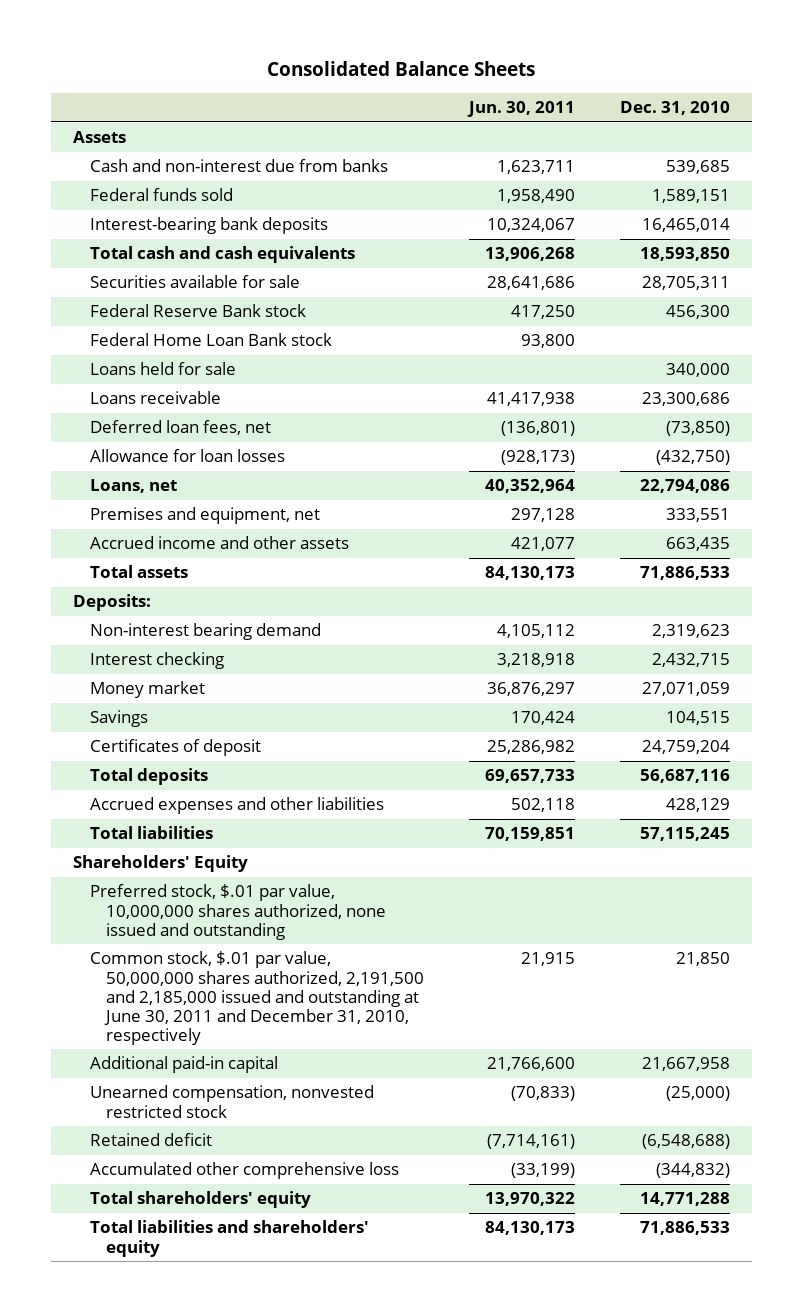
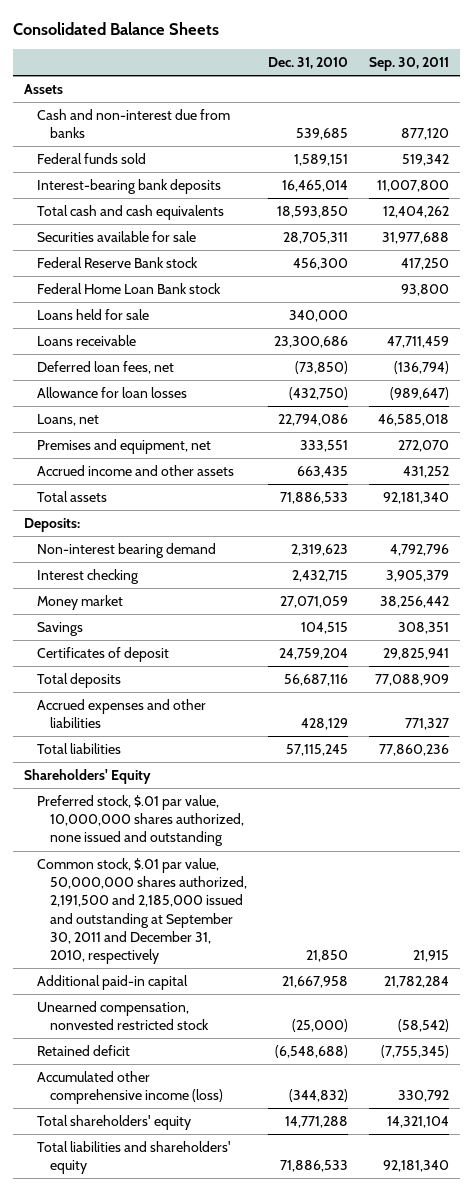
[466,101,575,118] Jun. 30, 2011 -> none
none -> [369,57,450,72] Sep. 30, 2011
[89,951,425,1045] Common stock, $.01 par value, 50,000,000 shares authorized, 2,191,500 and 2,185,000 issued and outstanding at June 30, 2011 and December 31, 2010, respectively -> [36,858,247,964] Common stock, $.01 par value, 50,000,000 shares authorized, 2,191,500 and 2,185,000 issued and outstanding at September 30, 2011 and December 31, 2010, respectively
[89,1162,399,1180] Accumulated other comprehensive loss -> [36,1071,223,1105] Accumulated other comprehensive income (loss)

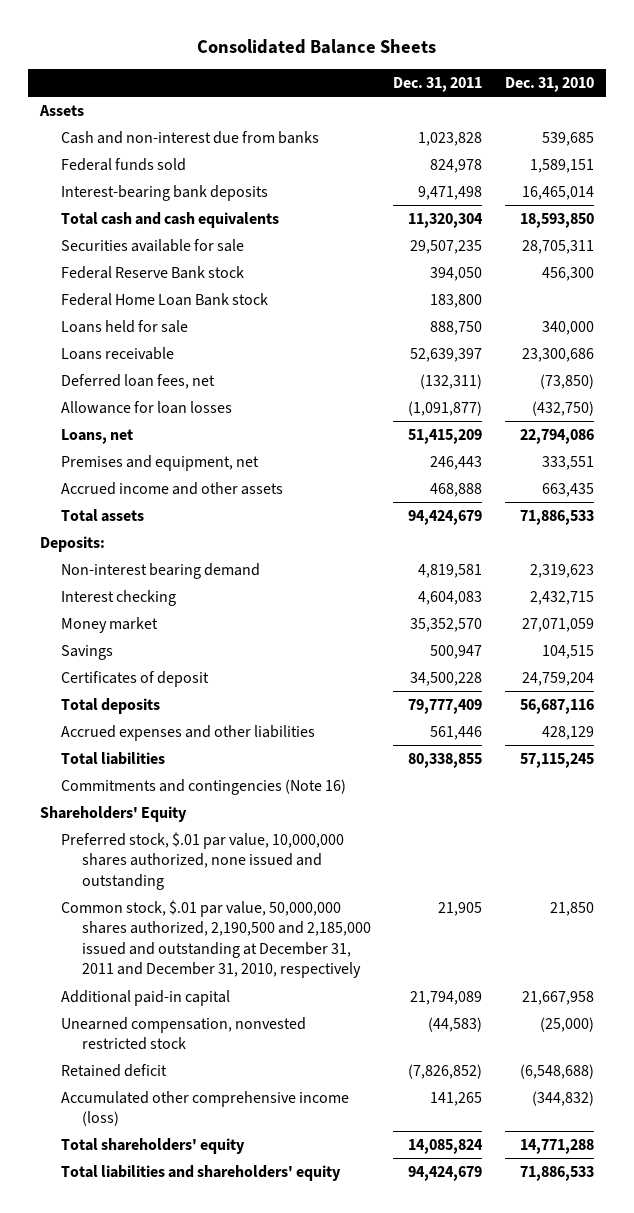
[369,57,450,72] Sep. 30, 2011 -> none
none -> [393,77,483,93] Dec. 31, 2011
none -> [60,778,346,795] Commitments and contingencies (Note 16)
[36,858,247,964] Common stock, $.01 par value, 50,000,000 shares authorized, 2,191,500 and 2,185,000 issued and outstanding at September 30, 2011 and December 31, 2010, respectively -> [60,899,371,979] Common stock, $.01 par value, 50,000,000 shares authorized, 2,190,500 and 2,185,000 issued and outstanding at December 31, 2011 and December 31, 2010, respectively

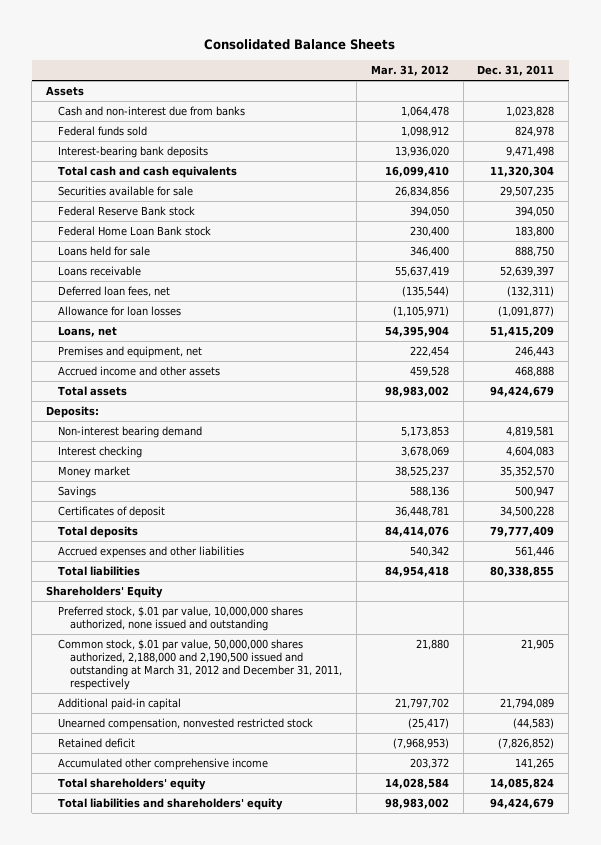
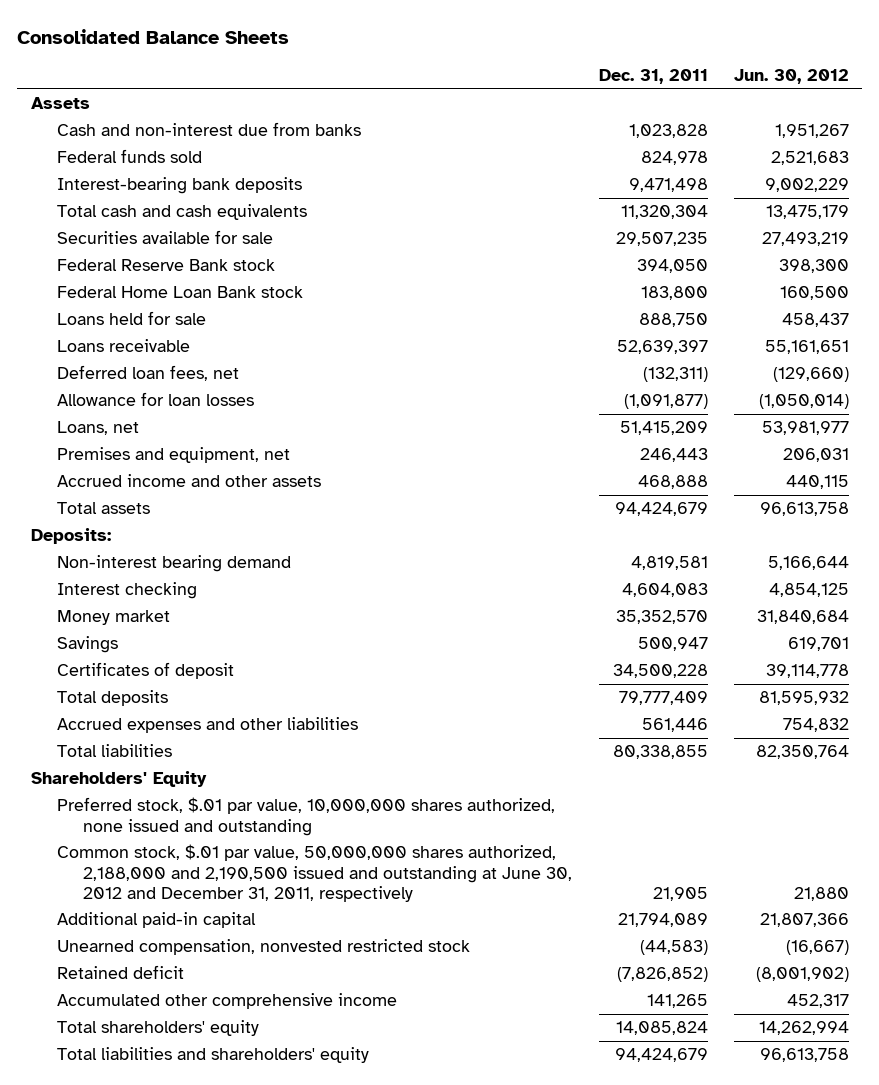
[370,65,449,77] Mar. 31, 2012 -> none
none -> [733,68,849,84] Jun. 30, 2012
[58,639,343,690] Common stock, $.01 par value, 50,000,000 shares authorized, 2,188,000 and 2,190,500 issued and outstanding at March 31, 2012 and December 31, 2011, respectively -> [56,844,573,902] Common stock, $.01 par value, 50,000,000 shares authorized, 2,188,000 and 2,190,500 issued and outstanding at June 30, 2012 and December 31, 2011, respectively

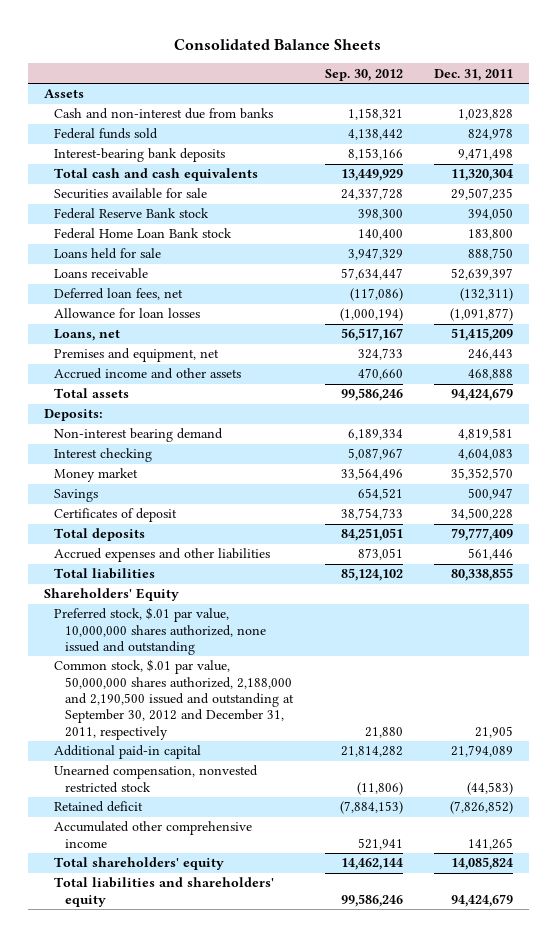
[733,68,849,84] Jun. 30, 2012 -> none
none -> [324,68,403,81] Sep. 30, 2012
[56,844,573,902] Common stock, $.01 par value, 50,000,000 shares authorized, 2,188,000 and 2,190,500 issued and outstanding at June 30, 2012 and December 31, 2011, respectively -> [54,659,295,740] Common stock, $.01 par value, 50,000,000 shares authorized, 2,188,000 and 2,190,500 issued and outstanding at September 30, 2012 and December 31, 2011, respectively

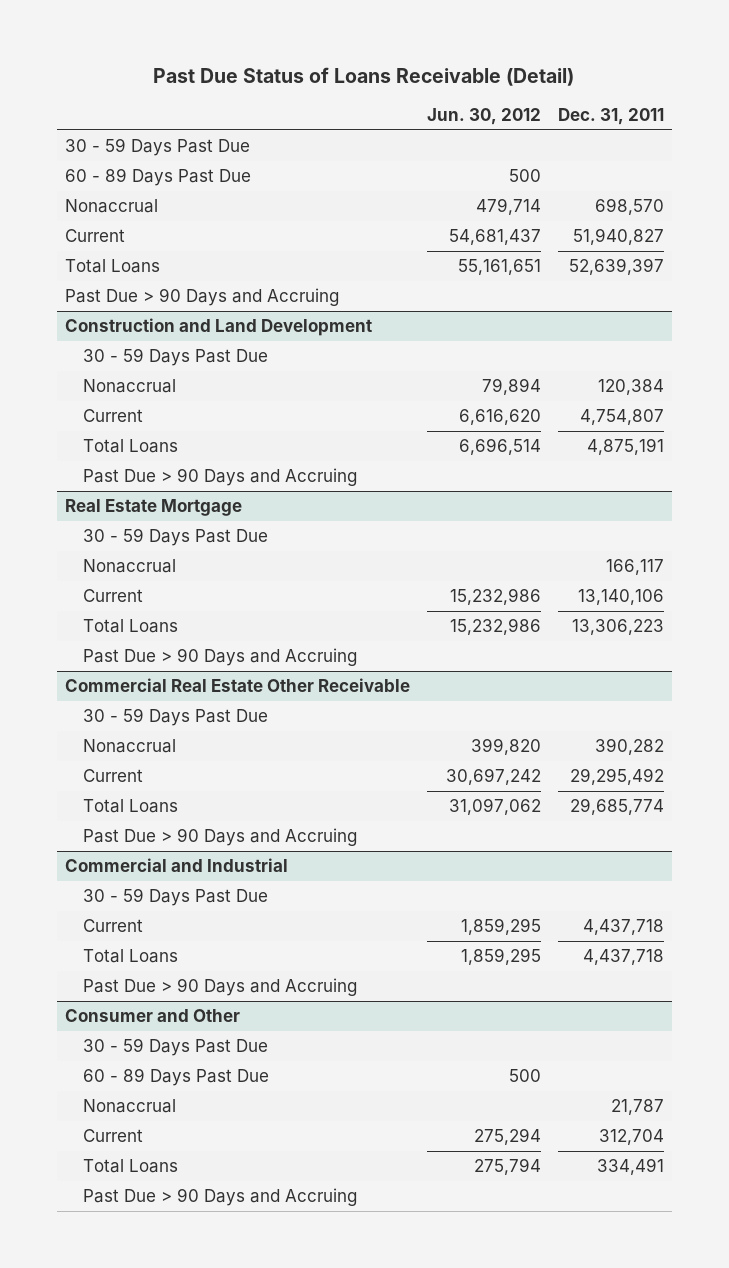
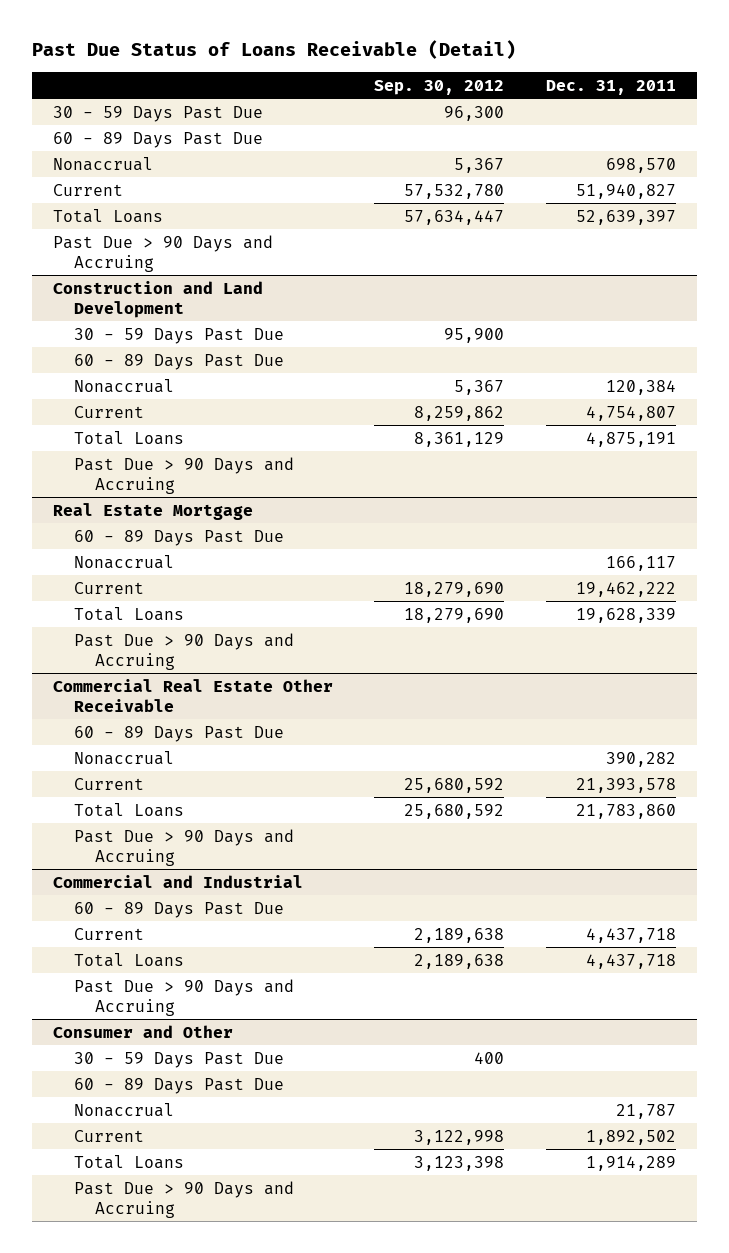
[426,107,541,125] Jun. 30, 2012 -> none
none -> [374,79,505,95] Sep. 30, 2012
none -> [73,353,284,370] 60 - 89 Days Past Due
[83,528,269,547] 30 - 59 Days Past Due -> none
none -> [73,529,284,546] 60 - 89 Days Past Due
[577,589,664,606] 13,140,106 -> [576,581,677,597] 19,462,222
[571,619,664,636] 13,306,223 -> [576,607,677,623] 19,628,339
[83,708,269,727] 30 - 59 Days Past Due -> none
none -> [73,725,284,742] 60 - 89 Days Past Due
[569,768,664,786] 29,295,492 -> [576,777,677,793] 21,393,578
[569,798,664,816] 29,685,774 -> [576,803,677,819] 21,783,860
[83,888,269,907] 30 - 59 Days Past Due -> none
none -> [73,901,284,918] 60 - 89 Days Past Due
[598,1129,664,1146] 312,704 -> [586,1129,677,1145] 1,892,502
[596,1158,664,1176] 334,491 -> [586,1155,677,1171] 1,914,289

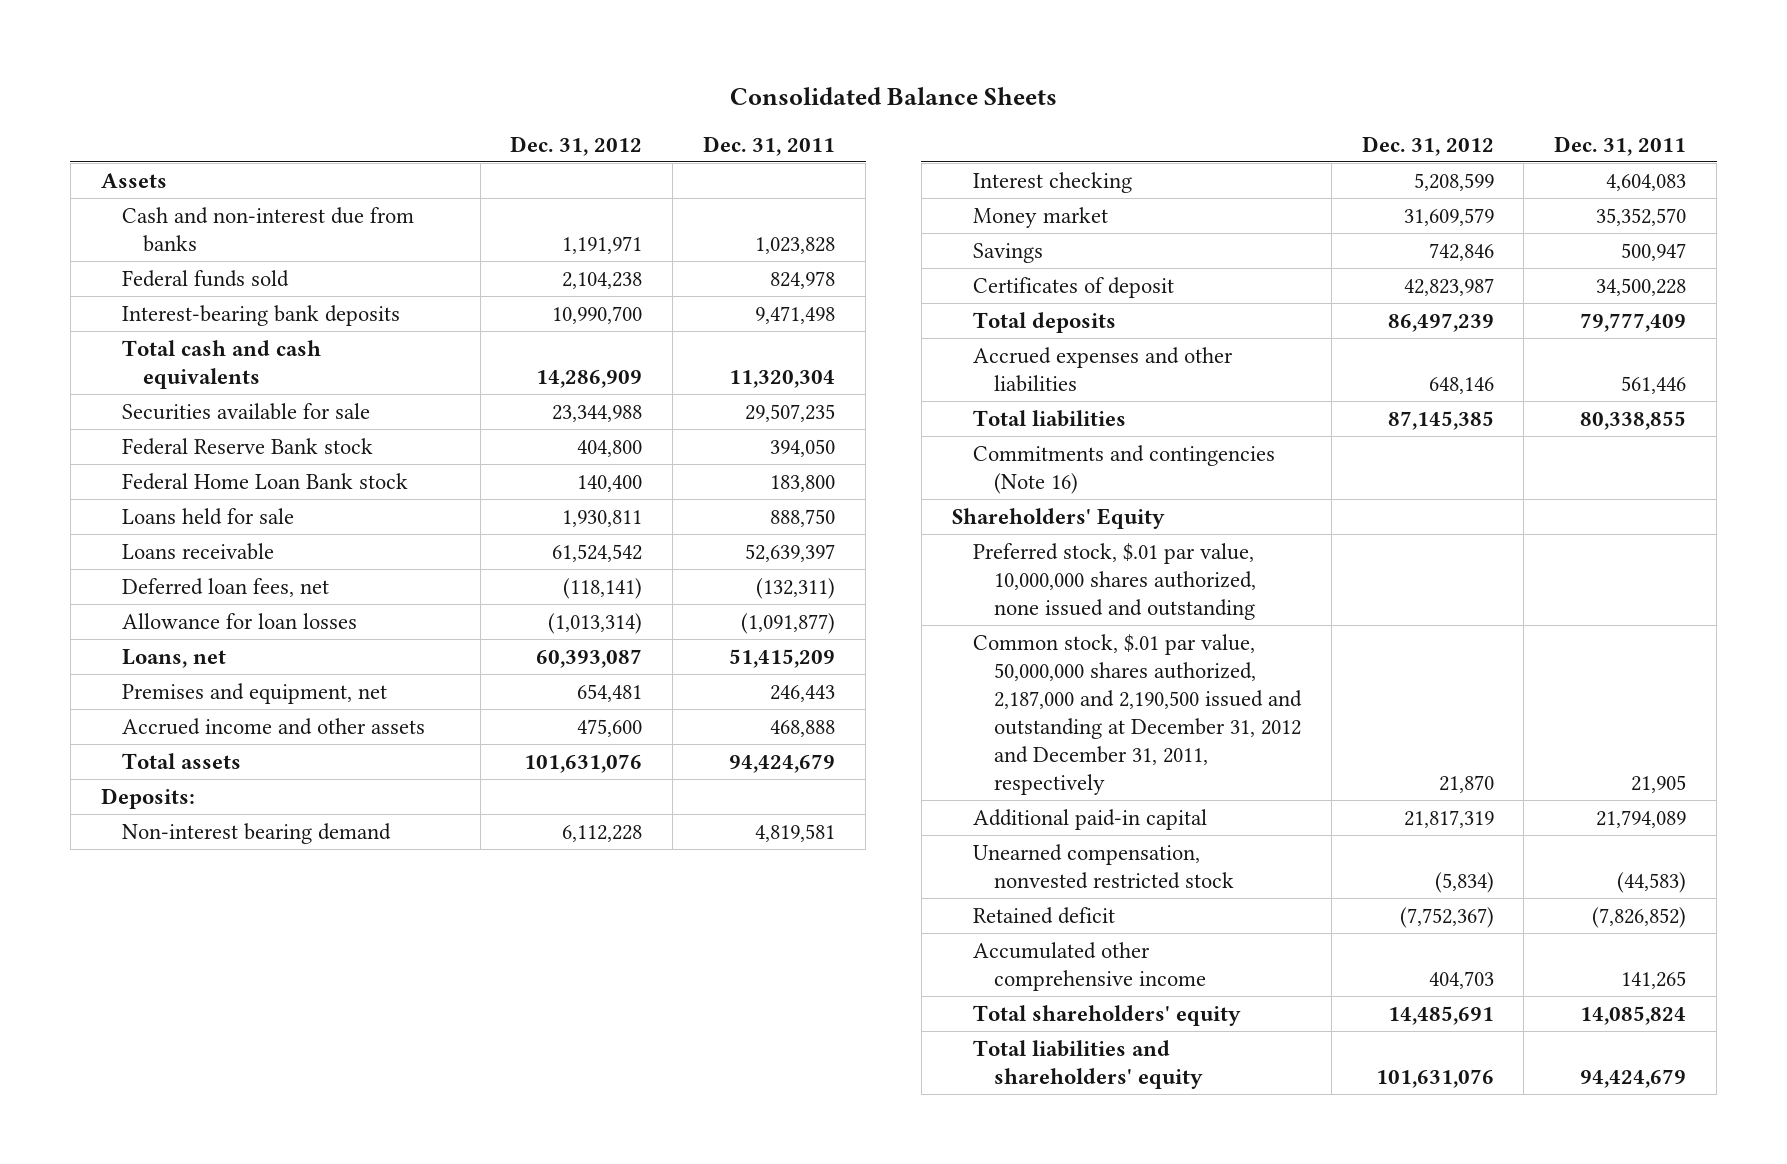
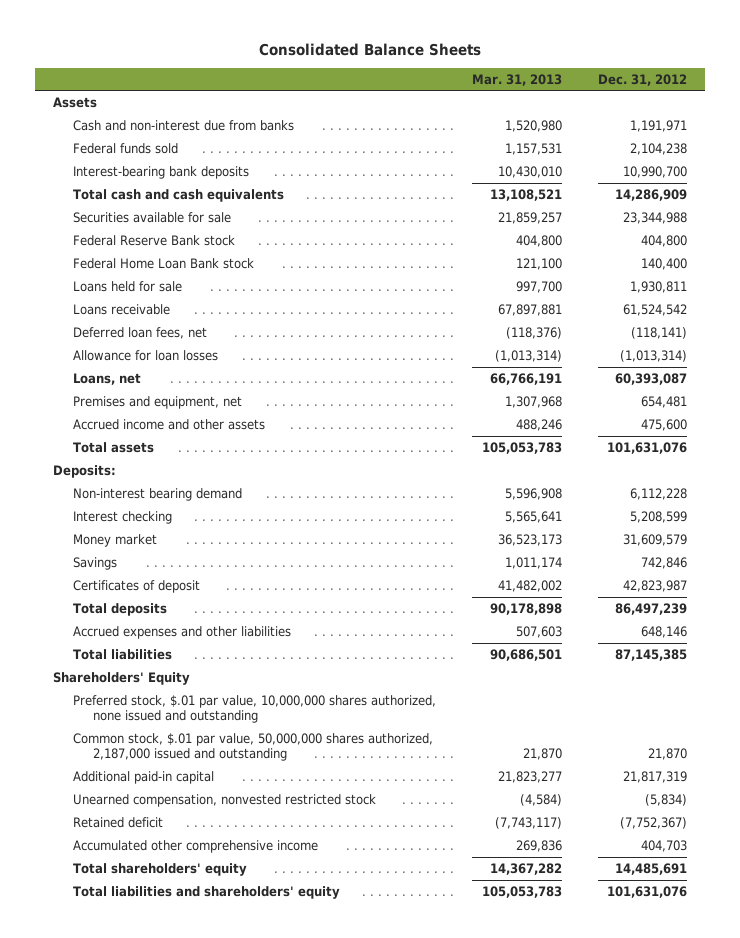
[703,135,836,156] Dec. 31, 2011 -> none
none -> [472,73,563,86] Mar. 31, 2013
[972,444,1275,494] Commitments and contingencies (Note 16) -> none
[972,633,1302,795] Common stock, $.01 par value, 50,000,000 shares authorized, 2,187,000 and 2,190,500 issued and outstanding at December 31, 2012 and December 31, 2011, respectively -> [73,732,434,762] Common stock, $.01 par value, 50,000,000 shares authorized, 2,187,000 issued and outstanding

